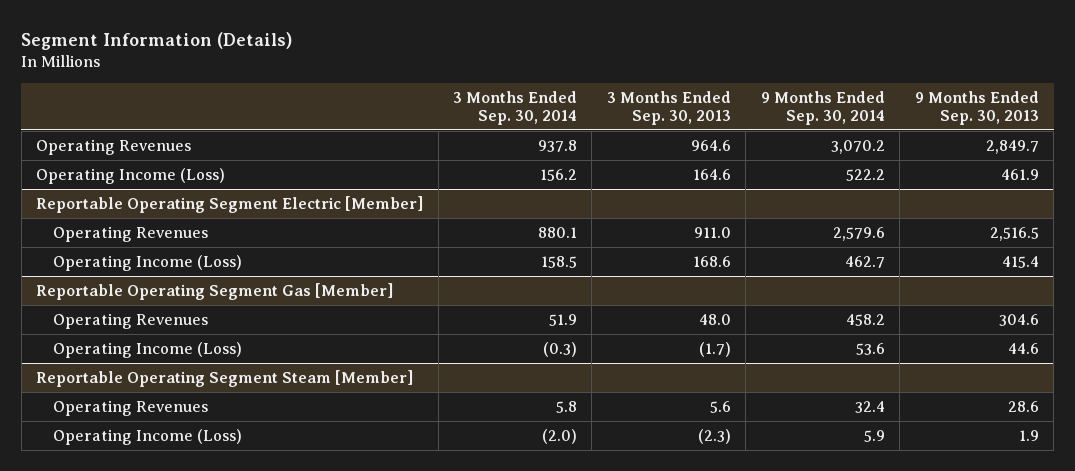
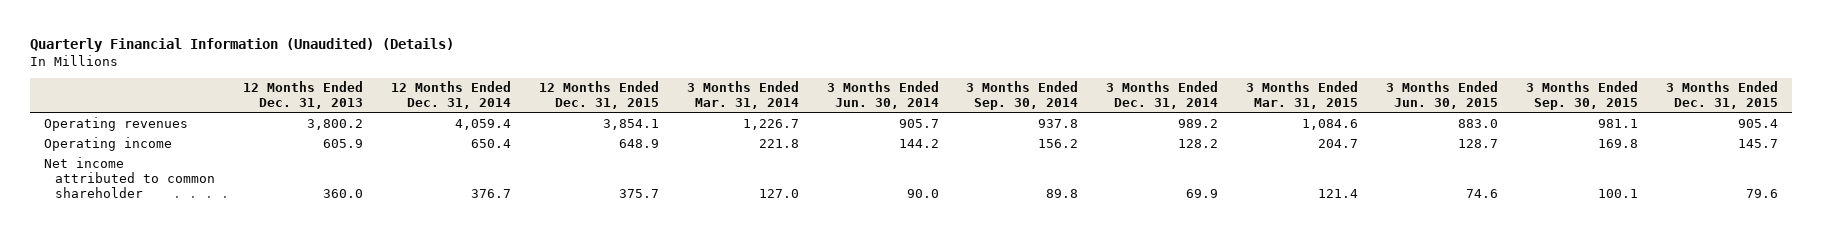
[21,31,293,50] Segment Information (Details) -> [30,38,455,53] Quarterly Financial Information (Unaudited) (Details)
[606,90,731,125] 3 Months Ended Sep. 30, 2013 -> none
[760,90,885,125] 9 Months Ended Sep. 30, 2014 -> none
[914,90,1039,125] 9 Months Ended Sep. 30, 2013 -> none
none -> [242,81,363,110] 12 Months Ended Dec. 31, 2013
none -> [390,81,511,110] 12 Months Ended Dec. 31, 2014
none -> [538,81,659,110] 12 Months Ended Dec. 31, 2015
none -> [686,81,799,110] 3 Months Ended Mar. 31, 2014
none -> [826,81,939,110] 3 Months Ended Jun. 30, 2014
none -> [1106,81,1219,110] 3 Months Ended Dec. 31, 2014
none -> [1246,81,1359,110] 3 Months Ended Mar. 31, 2015
none -> [1386,81,1499,110] 3 Months Ended Jun. 30, 2015
none -> [1526,81,1639,111] 3 Months Ended Sep. 30, 2015
none -> [1666,81,1779,110] 3 Months Ended Dec. 31, 2015
[36,195,424,213] Reportable Operating Segment Electric [Member] -> none
[52,225,208,242] Operating Revenues -> none
[52,254,242,271] Operating Income (Loss) -> none
[36,282,394,300] Reportable Operating Segment Gas [Member] -> none
[52,312,208,329] Operating Revenues -> none
[52,341,242,358] Operating Income (Loss) -> none
[36,369,414,387] Reportable Operating Segment Steam [Member] -> none
[52,399,208,416] Operating Revenues -> none
[52,428,242,445] Operating Income (Loss) -> none
[36,138,192,155] Operating Revenues -> [44,117,189,132] Operating revenues
[36,167,226,184] Operating Income (Loss) -> [44,137,173,152] Operating income
none -> [44,157,215,199] Net income attributed to common shareholder

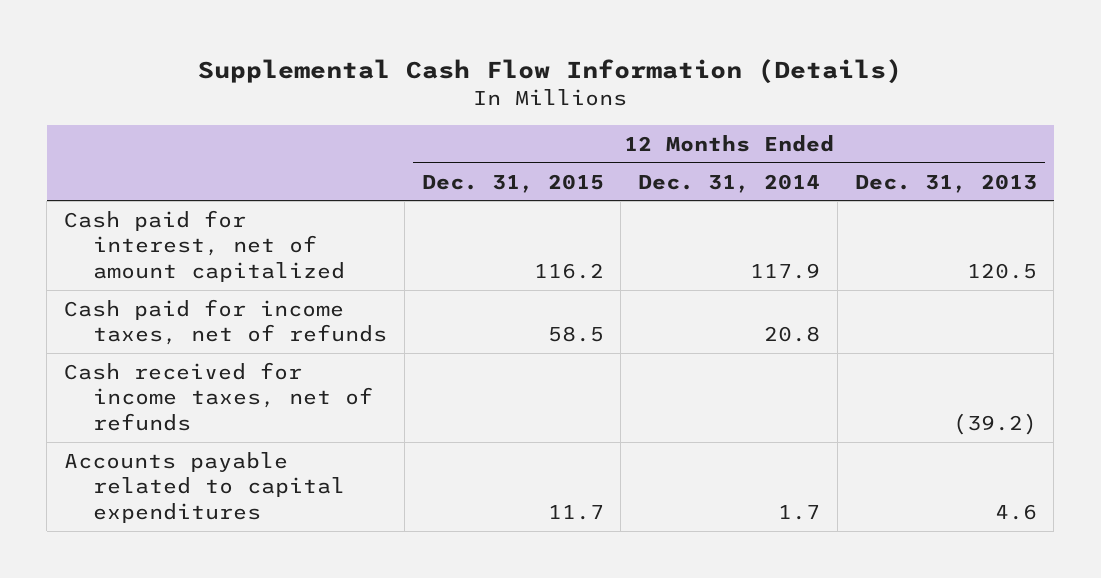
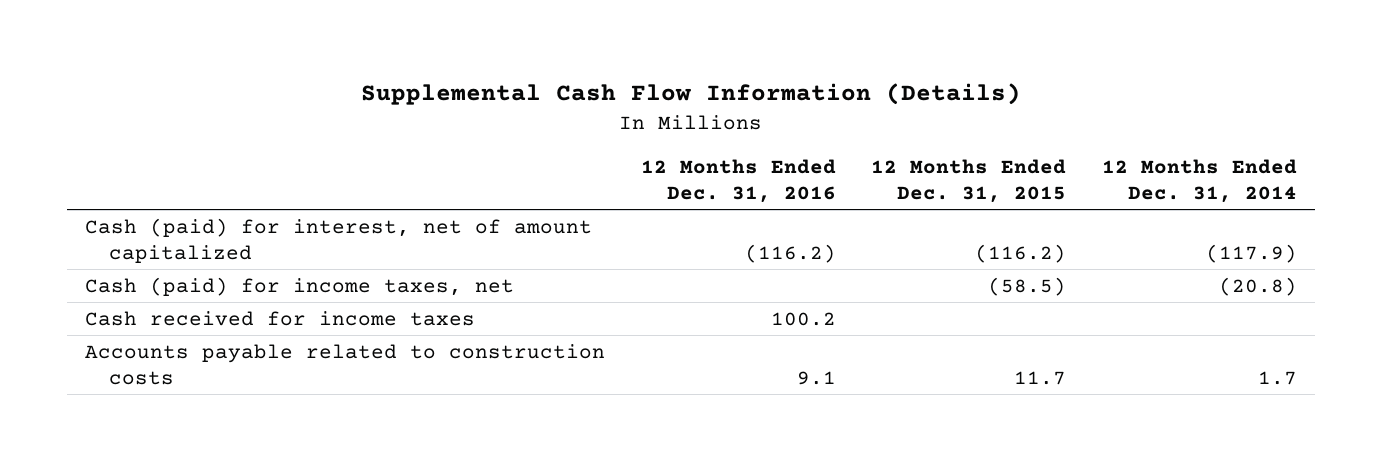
[854,173,1037,193] Dec. 31, 2013 -> none
none -> [640,158,836,203] 12 Months Ended Dec. 31, 2016
[64,209,346,282] Cash paid for interest, net of amount capitalized -> [85,217,593,263] Cash (paid) for interest, net of amount capitalized
[533,262,604,279] 116.2 -> [975,243,1067,263] (116.2)
[750,262,821,279] 117.9 -> [1206,243,1298,263] (117.9)
[64,298,388,346] Cash paid for income taxes, net of refunds -> [85,276,515,296] Cash (paid) for income taxes, net
[547,326,604,343] 58.5 -> [988,276,1067,296] (58.5)
[764,326,821,343] 20.8 -> [1219,276,1298,296] (20.8)
[64,361,374,431] Cash received for income taxes, net of refunds -> [85,310,476,326] Cash received for income taxes
[64,451,346,523] Accounts payable related to capital expenditures -> [85,343,606,385] Accounts payable related to construction costs

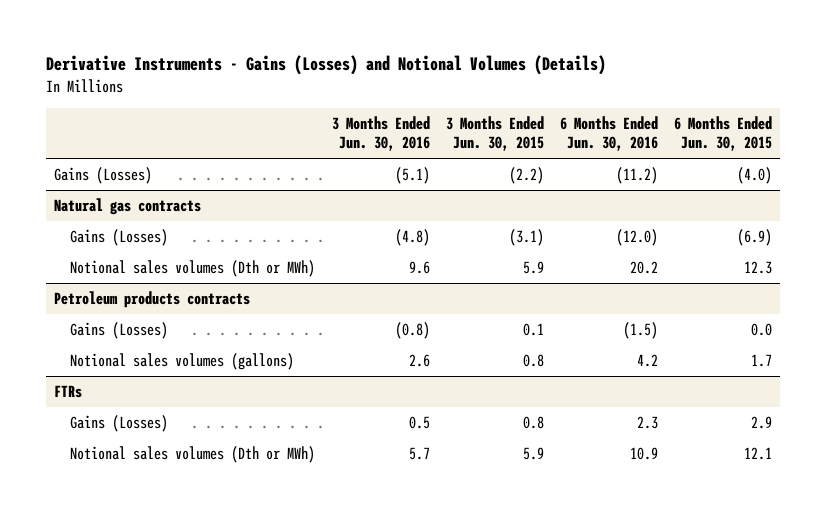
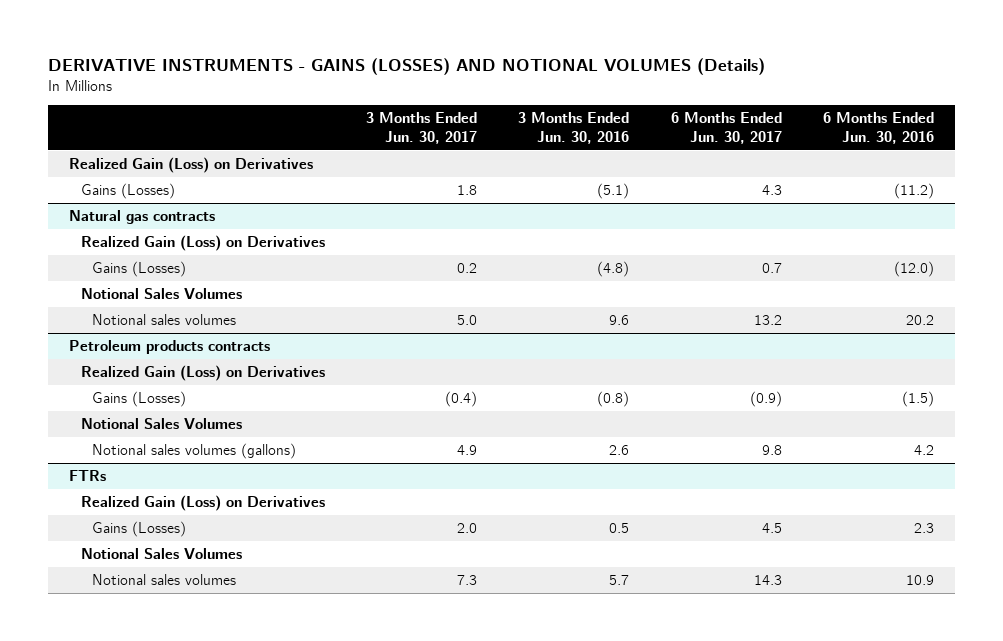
[45,55,606,76] Derivative Instruments - Gains (Losses) and Notional Volumes (Details) -> [48,57,766,75] DERIVATIVE INSTRUMENTS - GAINS (LOSSES) AND NOTIONAL VOLUMES (Details)
[445,115,544,152] 3 Months Ended Jun. 30, 2015 -> none
[673,115,772,152] 6 Months Ended Jun. 30, 2015 -> none
none -> [365,112,477,144] 3 Months Ended Jun. 30, 2017
none -> [670,112,782,144] 6 Months Ended Jun. 30, 2017
none -> [68,156,313,173] Realized Gain (Loss) on Derivatives
none -> [80,234,325,251] Realized Gain (Loss) on Derivatives
none -> [80,287,242,299] Notional Sales Volumes
[70,259,316,277] Notional sales volumes (Dth or MWh) -> [92,313,237,325] Notional sales volumes
none -> [80,364,325,381] Realized Gain (Loss) on Derivatives
none -> [80,417,242,429] Notional Sales Volumes
none -> [80,494,325,511] Realized Gain (Loss) on Derivatives
none -> [80,547,242,559] Notional Sales Volumes
[70,445,316,463] Notional sales volumes (Dth or MWh) -> [92,573,237,585] Notional sales volumes

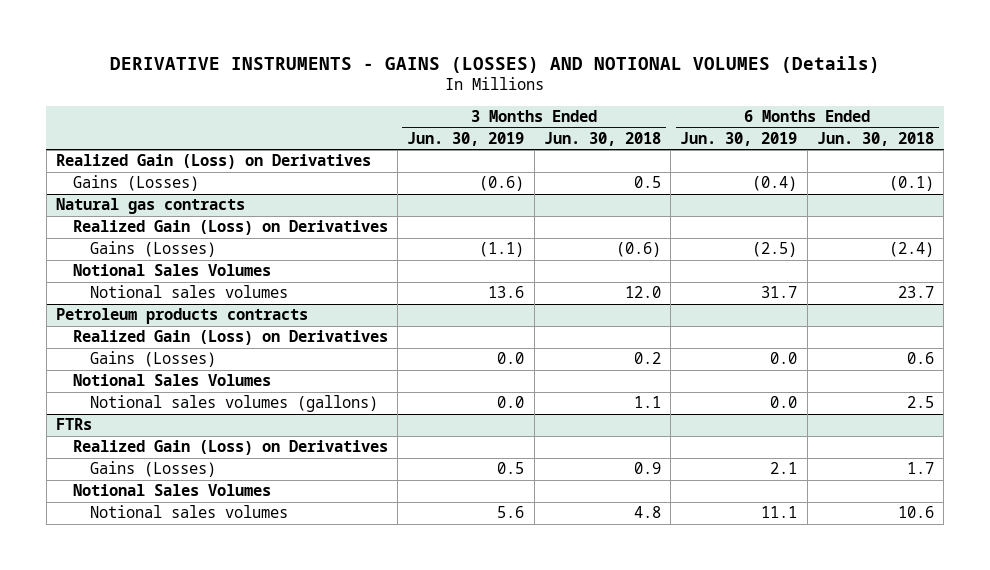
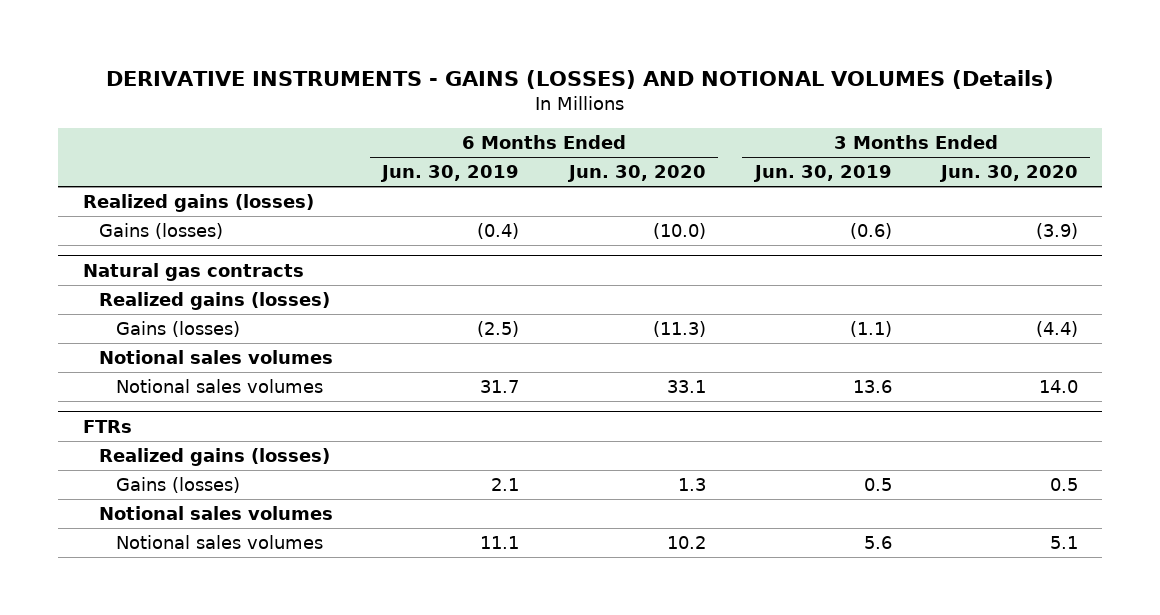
[543,132,661,147] Jun. 30, 2018 -> none
[817,132,935,147] Jun. 30, 2018 -> none
none -> [566,165,706,183] Jun. 30, 2020
none -> [938,165,1078,183] Jun. 30, 2020
[56,154,372,170] Realized Gain (Loss) on Derivatives -> [82,194,314,213] Realized gains (losses)
[72,175,199,192] Gains (Losses) -> [99,223,224,240] Gains (losses)
[72,220,388,236] Realized Gain (Loss) on Derivatives -> [99,292,331,311] Realized gains (losses)
[89,241,216,258] Gains (Losses) -> [116,321,241,338] Gains (losses)
[72,264,271,277] Notional Sales Volumes -> [99,350,334,365] Notional sales volumes
[56,308,309,325] Petroleum products contracts -> none
[72,330,388,346] Realized Gain (Loss) on Derivatives -> none
[89,351,216,368] Gains (Losses) -> none
[72,374,271,387] Notional Sales Volumes -> none
[89,395,378,413] Notional sales volumes (gallons) -> none
[72,440,388,456] Realized Gain (Loss) on Derivatives -> [99,448,331,467] Realized gains (losses)
[89,461,216,478] Gains (Losses) -> [116,477,241,494] Gains (losses)
[72,484,271,497] Notional Sales Volumes -> [99,506,334,521] Notional sales volumes

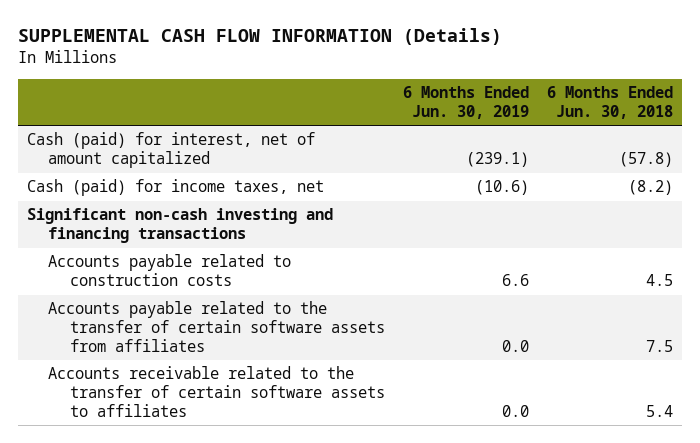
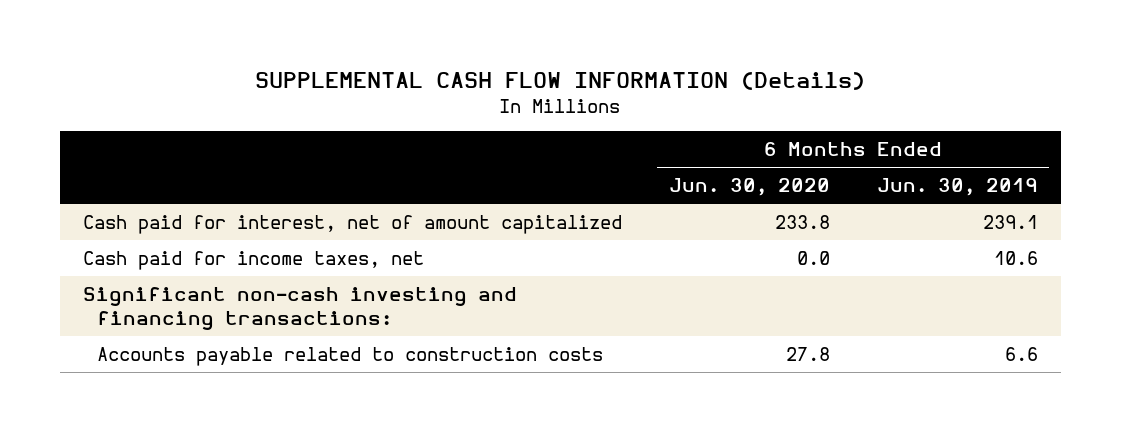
[546,86,673,120] 6 Months Ended Jun. 30, 2018 -> none
none -> [668,178,830,197] Jun. 30, 2020
[26,132,315,169] Cash (paid) for interest, net of amount capitalized -> [83,214,623,234] Cash paid for interest, net of amount capitalized
[465,152,529,168] (239.1) -> [982,214,1038,229] 239.1
[26,179,324,197] Cash (paid) for income taxes, net -> [83,250,425,270] Cash paid for income taxes, net
[474,180,529,196] (10.6) -> [993,250,1038,265] 10.6
[26,208,333,244] Significant non-cash investing and financing transactions -> [83,286,518,330] Significant non-cash investing and financing transactions:
[48,301,385,353] Accounts payable related to the transfer of certain software assets from affiliates -> none
[48,366,385,418] Accounts receivable related to the transfer of certain software assets to affiliates -> none

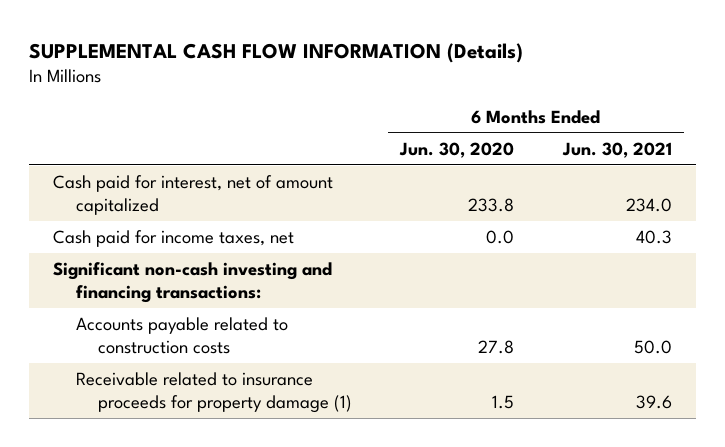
[876,178,1038,197] Jun. 30, 2019 -> none
none -> [561,141,672,158] Jun. 30, 2021
none -> [75,372,352,413] Receivable related to insurance proceeds for property damage (1)

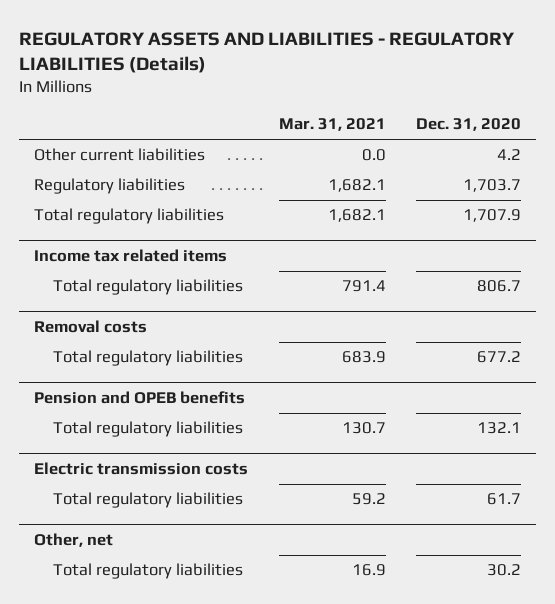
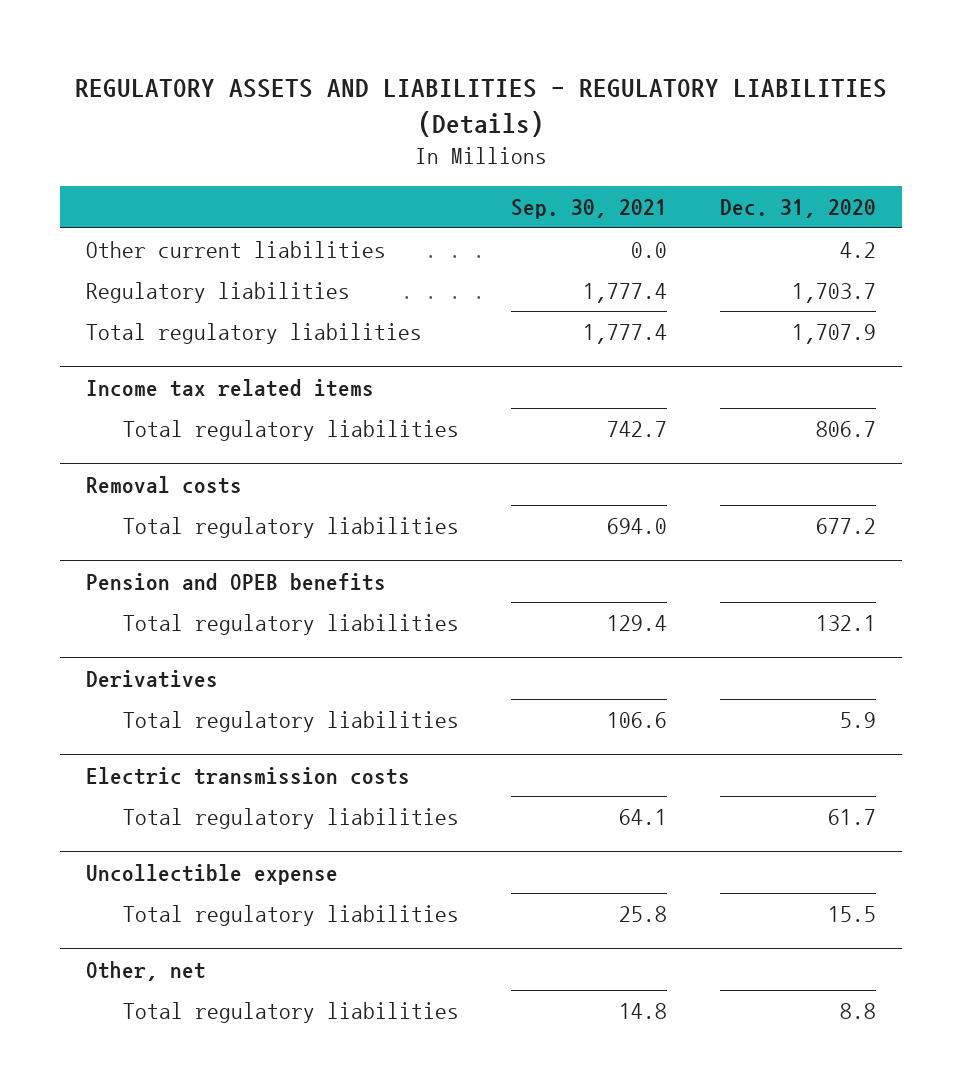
[278,118,386,132] Mar. 31, 2021 -> none
none -> [511,199,668,220] Sep. 30, 2021
none -> [86,669,219,688] Derivatives
none -> [122,711,459,733] Total regulatory liabilities
none -> [86,863,339,885] Uncollectible expense
none -> [122,905,459,927] Total regulatory liabilities
[486,564,521,577] 30.2 -> [839,1003,876,1020] 8.8

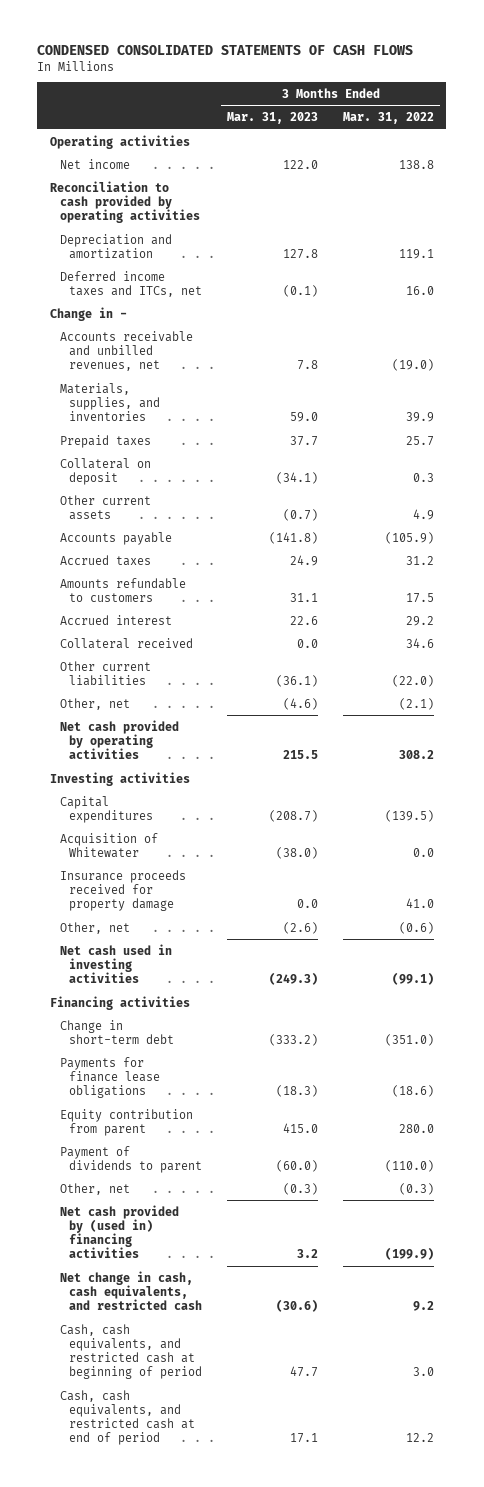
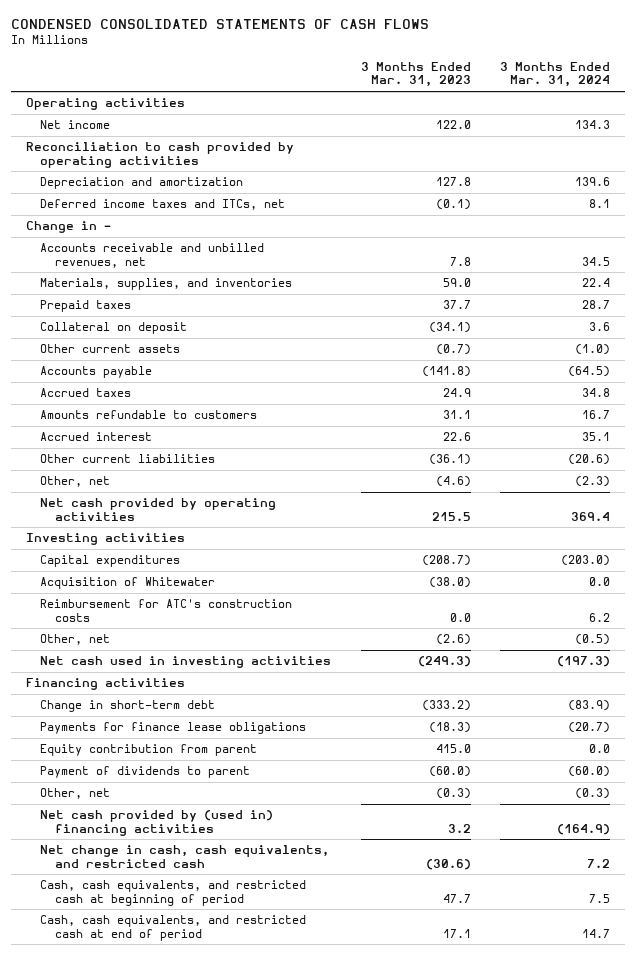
[342,111,434,124] Mar. 31, 2022 -> none
none -> [500,62,611,88] 3 Months Ended Mar. 31, 2024
[59,637,193,649] Collateral received -> none
[59,869,186,912] Insurance proceeds received for property damage -> none
none -> [40,599,293,622] Reimbursement for ATC's construction costs

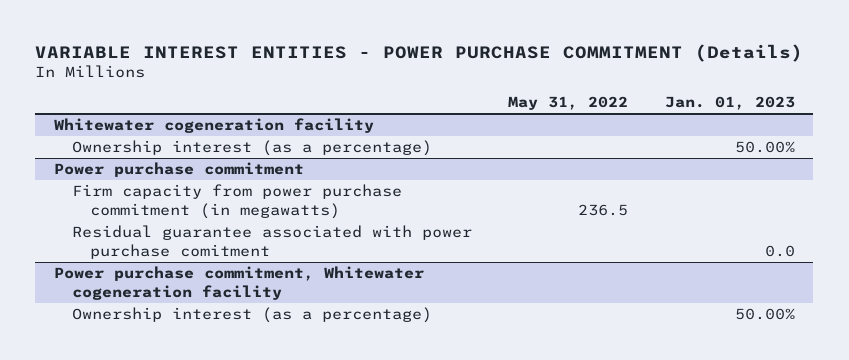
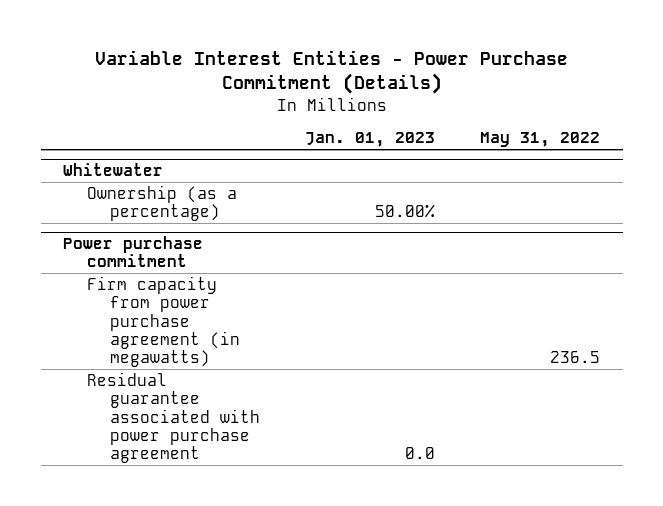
[35,43,804,62] VARIABLE INTEREST ENTITIES - POWER PURCHASE COMMITMENT (Details) -> [94,49,568,95] Variable Interest Entities - Power Purchase Commitment (Details)
[53,118,374,134] Whitewater cogeneration facility -> [63,163,164,177] Whitewater
[71,140,432,157] Ownership interest (as a percentage) -> [86,184,237,222] Ownership (as a percentage)
[53,266,424,300] Power purchase commitment, Whitewater cogeneration facility -> none
[71,307,432,324] Ownership interest (as a percentage) -> none
[71,184,402,219] Firm capacity from power purchase commitment (in megawatts) -> [86,275,241,368] Firm capacity from power purchase agreement (in megawatts)
[71,225,472,259] Residual guarantee associated with power purchase comitment -> [86,371,261,464] Residual guarantee associated with power purchase agreement

